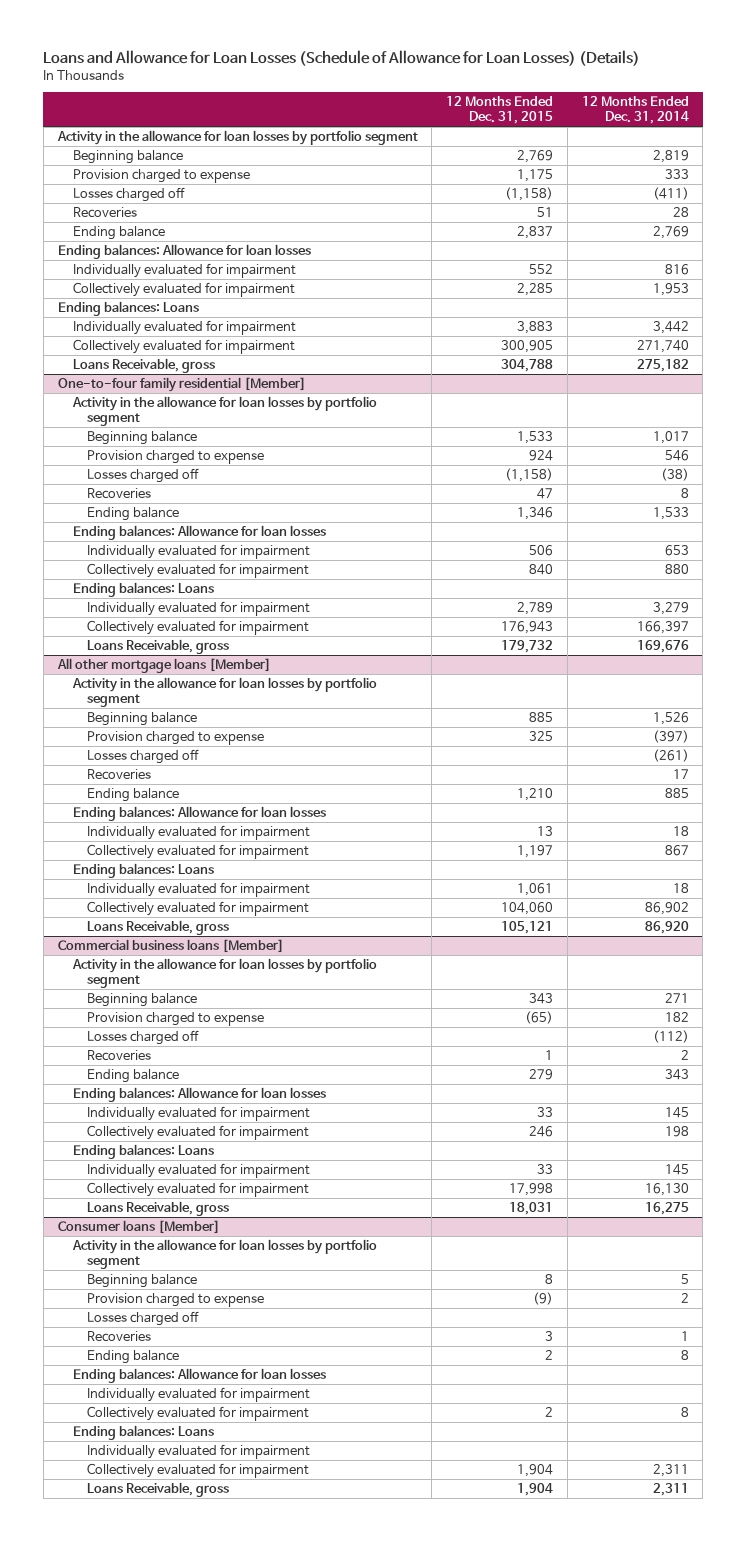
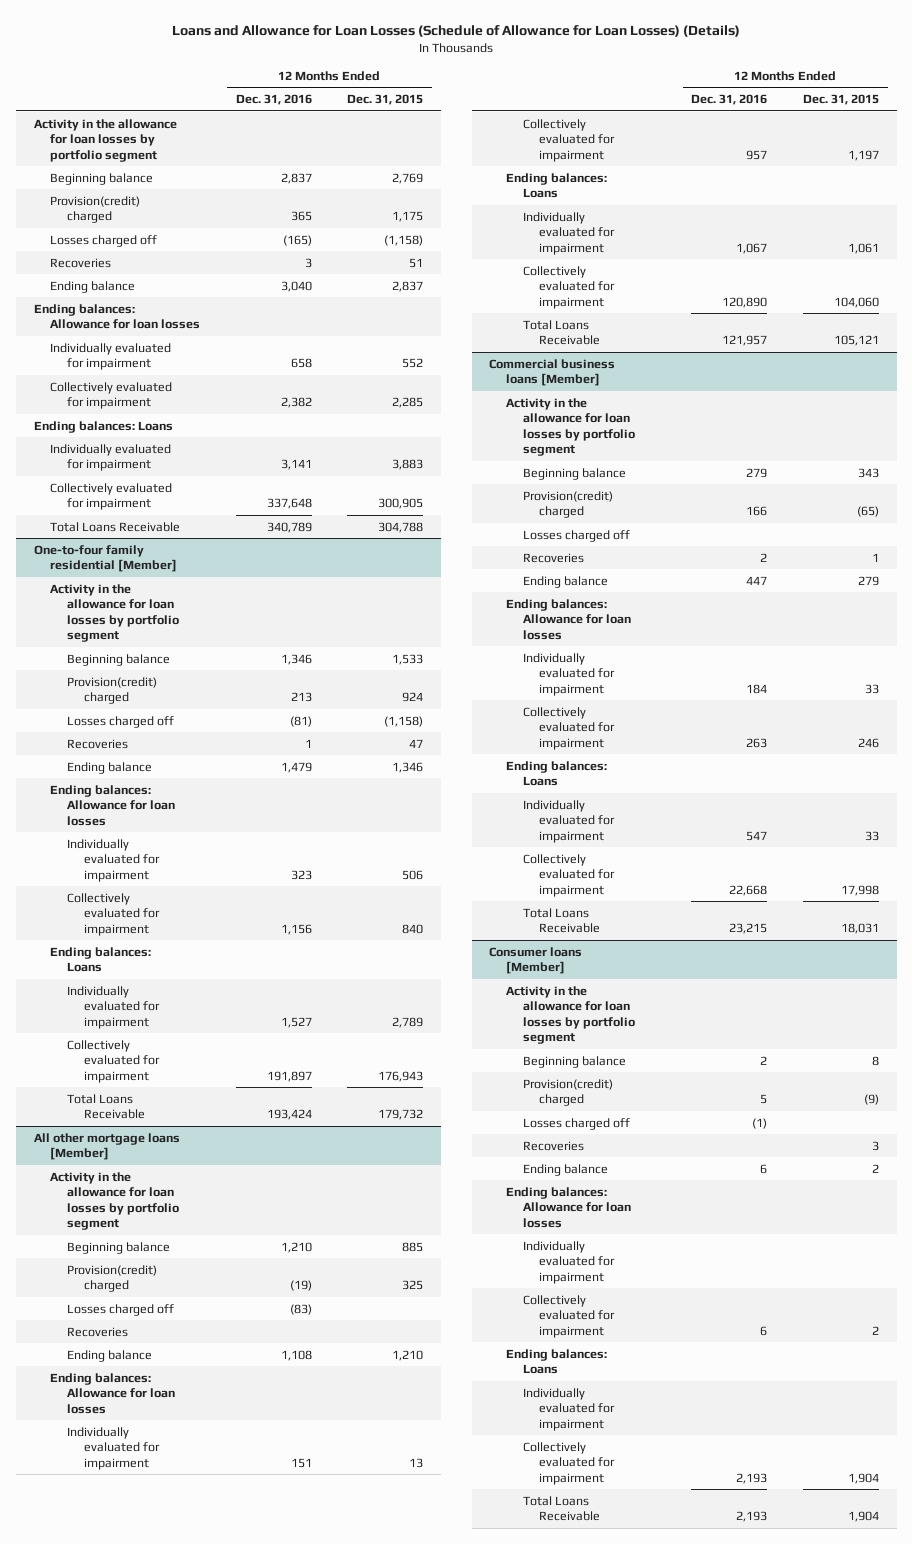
[581,96,689,125] 12 Months Ended Dec. 31, 2014 -> none
none -> [235,94,312,106] Dec. 31, 2016
[72,169,250,184] Provision charged to expense -> [50,195,141,224] Provision(credit) charged
[72,358,215,374] Loans Receivable, gross -> [50,521,181,532] Total Loans Receivable
[87,450,265,465] Provision charged to expense -> [67,676,158,705] Provision(credit) charged
[87,639,230,655] Loans Receivable, gross -> [67,1093,145,1120] Total Loans Receivable
[87,731,265,746] Provision charged to expense -> [67,1264,158,1293] Provision(credit) charged
[87,920,230,936] Loans Receivable, gross -> [522,319,601,346] Total Loans Receivable
[87,1012,265,1027] Provision charged to expense -> [522,490,613,519] Provision(credit) charged
[87,1201,230,1217] Loans Receivable, gross -> [522,907,601,934] Total Loans Receivable
[87,1293,265,1308] Provision charged to expense -> [522,1078,613,1107] Provision(credit) charged
[87,1482,230,1498] Loans Receivable, gross -> [522,1495,601,1522] Total Loans Receivable

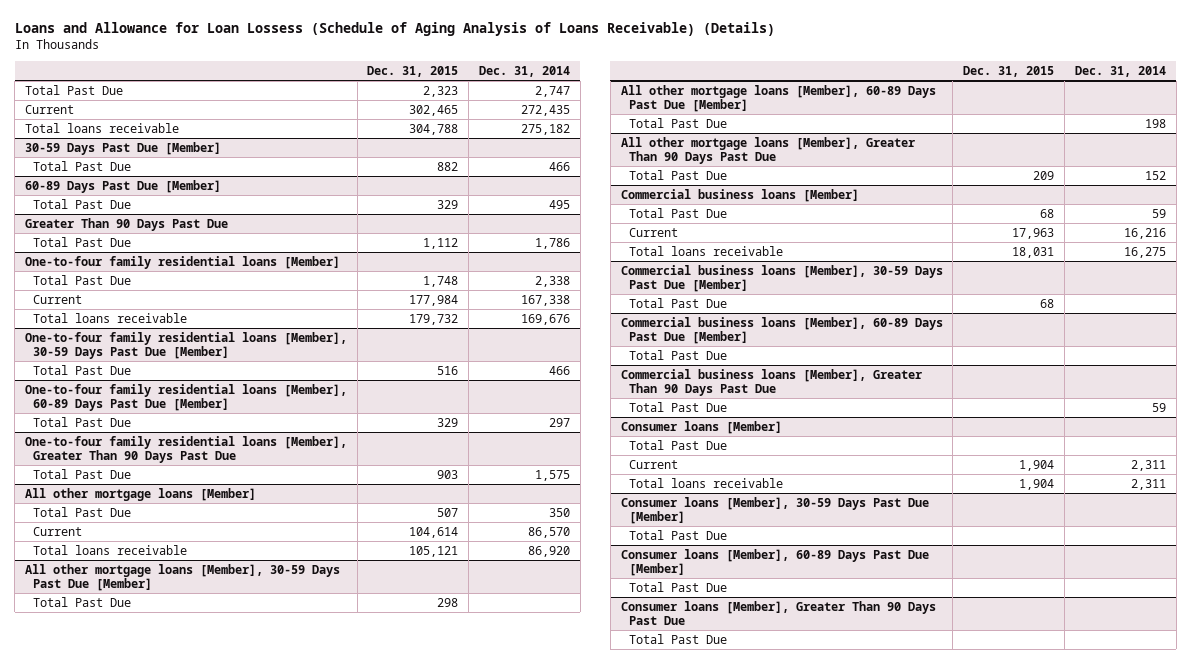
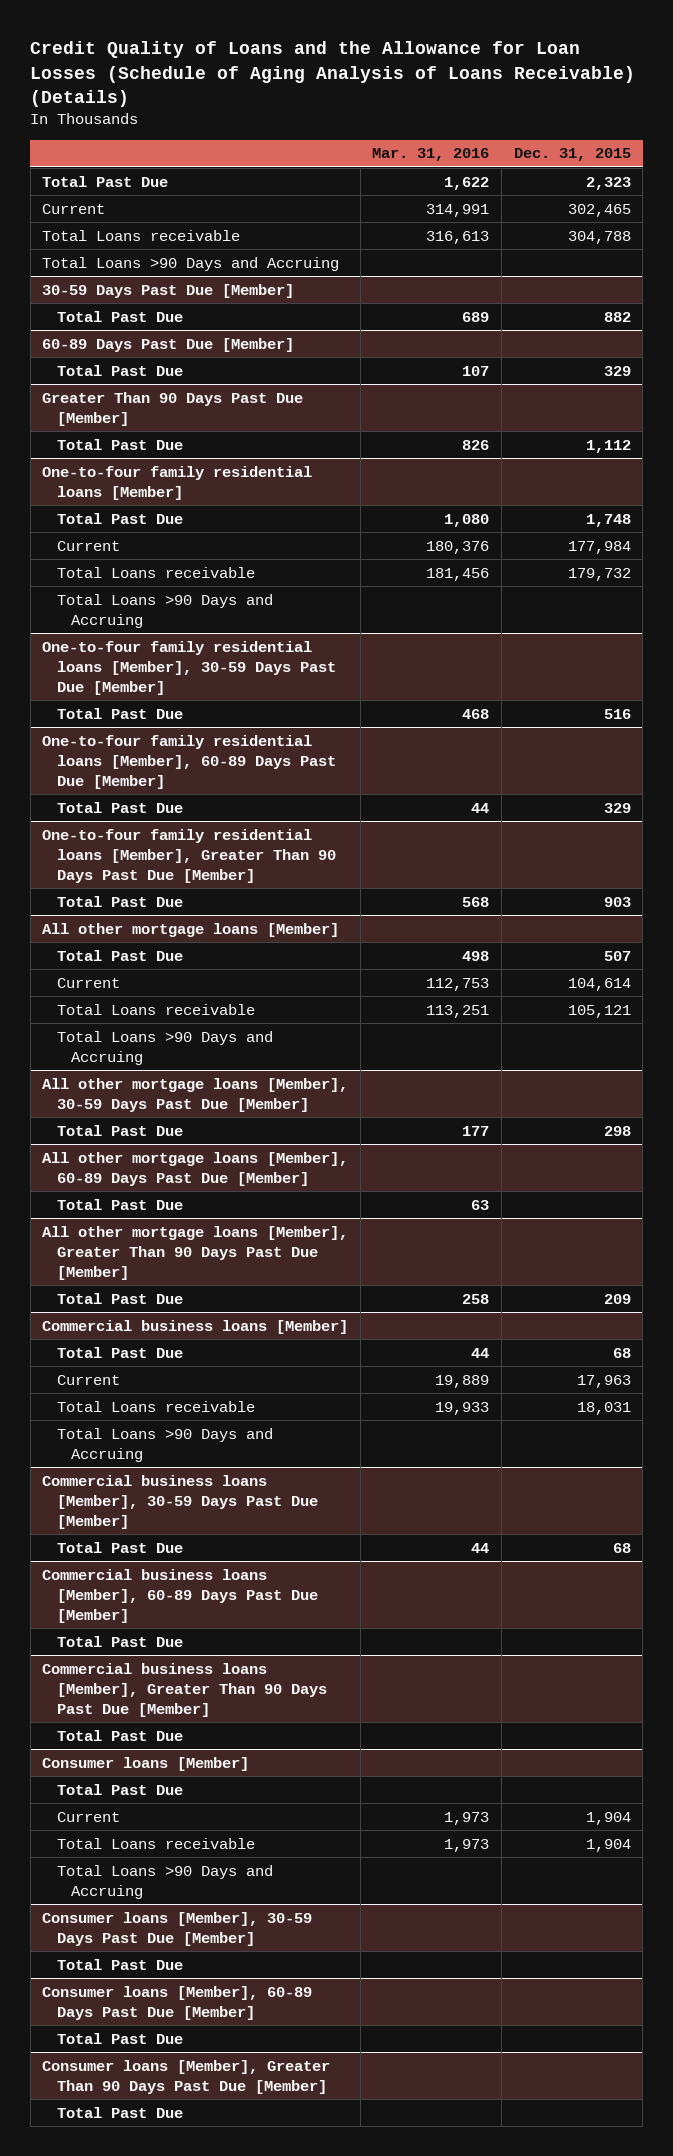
[14,21,775,36] Loans and Allowance for Loan Lossess (Schedule of Aging Analysis of Loans Receivable) (Details) -> [30,41,636,107] Credit Quality of Loans and the Allowance for Loan Losses (Schedule of Aging Analysis of Loans Receivable) (Details)
[479,65,571,77] Dec. 31, 2014 -> none
none -> [372,148,490,162] Mar. 31, 2016
[24,122,179,133] Total loans receivable -> [42,229,241,241] Total Loans receivable
none -> [42,256,340,271] Total Loans >90 Days and Accruing
[24,217,228,231] Greater Than 90 Days Past Due -> [42,391,304,426] Greater Than 90 Days Past Due [Member]
[33,312,188,323] Total loans receivable -> [56,566,255,578] Total Loans receivable
none -> [56,593,273,628] Total Loans >90 Days and Accruing
[24,435,347,463] One-to-four family residential loans [Member], Greater Than 90 Days Past Due -> [42,828,336,883] One-to-four family residential loans [Member], Greater Than 90 Days Past Due [Member]
[33,544,188,555] Total loans receivable -> [56,1003,255,1015] Total Loans receivable
none -> [56,1030,273,1065] Total Loans >90 Days and Accruing
[620,136,915,164] All other mortgage loans [Member], Greater Than 90 Days Past Due -> [42,1225,349,1280] All other mortgage loans [Member], Greater Than 90 Days Past Due [Member]
[628,245,783,256] Total loans receivable -> [56,1400,255,1412] Total Loans receivable
none -> [56,1427,273,1462] Total Loans >90 Days and Accruing
[620,368,922,396] Commercial business loans [Member], Greater Than 90 Days Past Due -> [42,1662,327,1717] Commercial business loans [Member], Greater Than 90 Days Past Due [Member]
[628,477,783,488] Total loans receivable -> [56,1837,255,1849] Total Loans receivable
none -> [56,1864,273,1899] Total Loans >90 Days and Accruing
[620,600,936,625] Consumer loans [Member], Greater Than 90 Days Past Due -> [42,2059,331,2094] Consumer loans [Member], Greater Than 90 Days Past Due [Member]

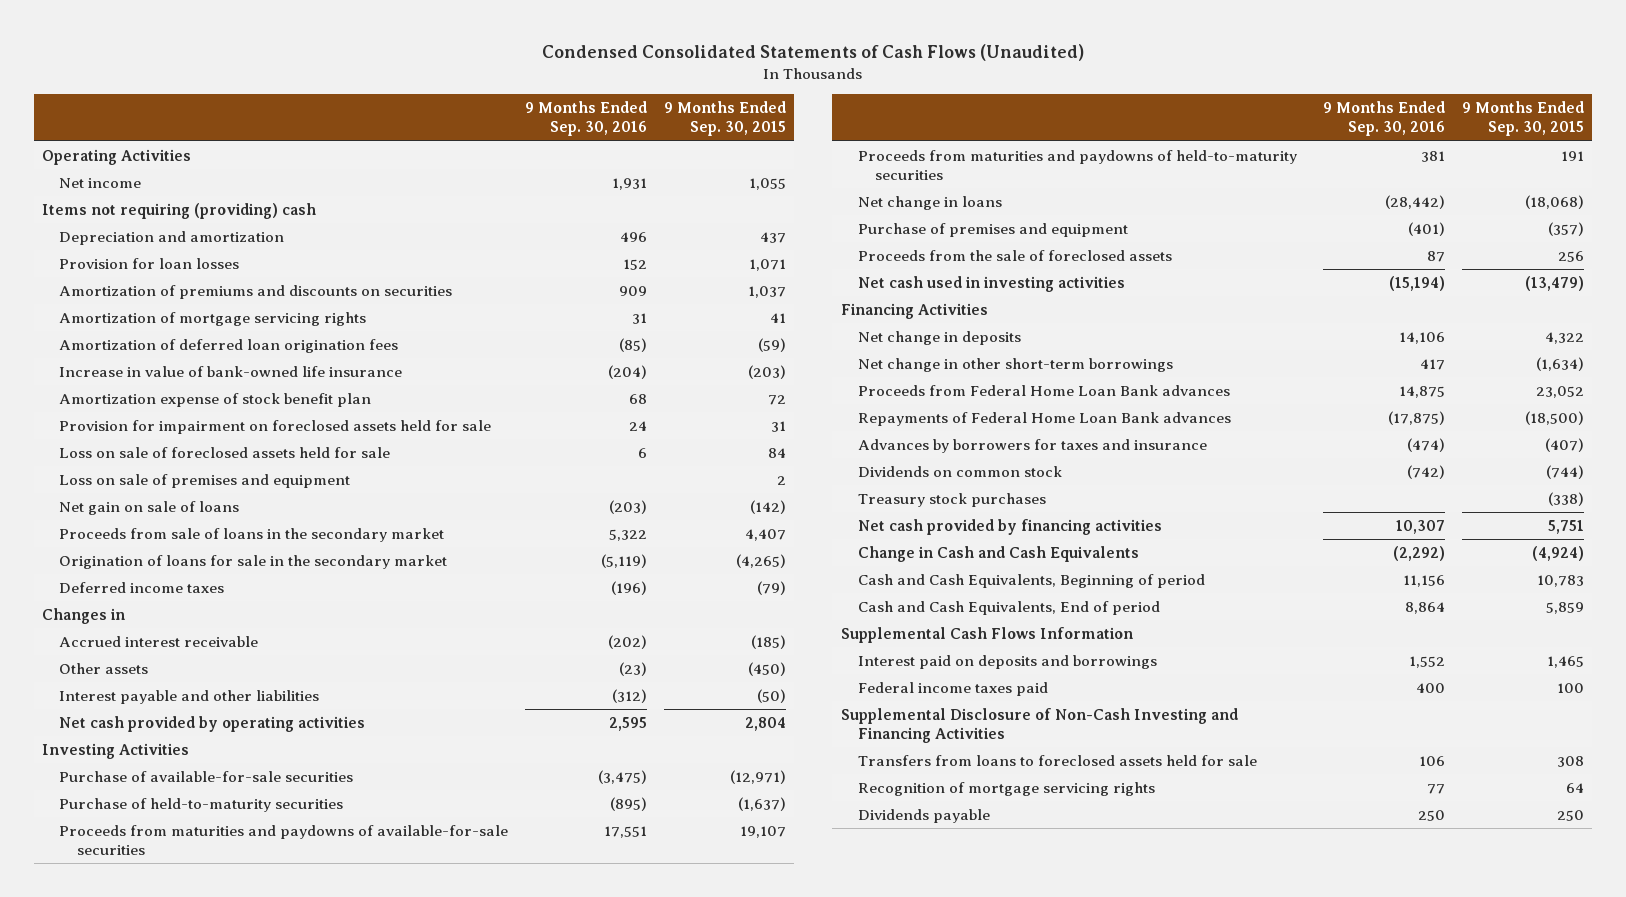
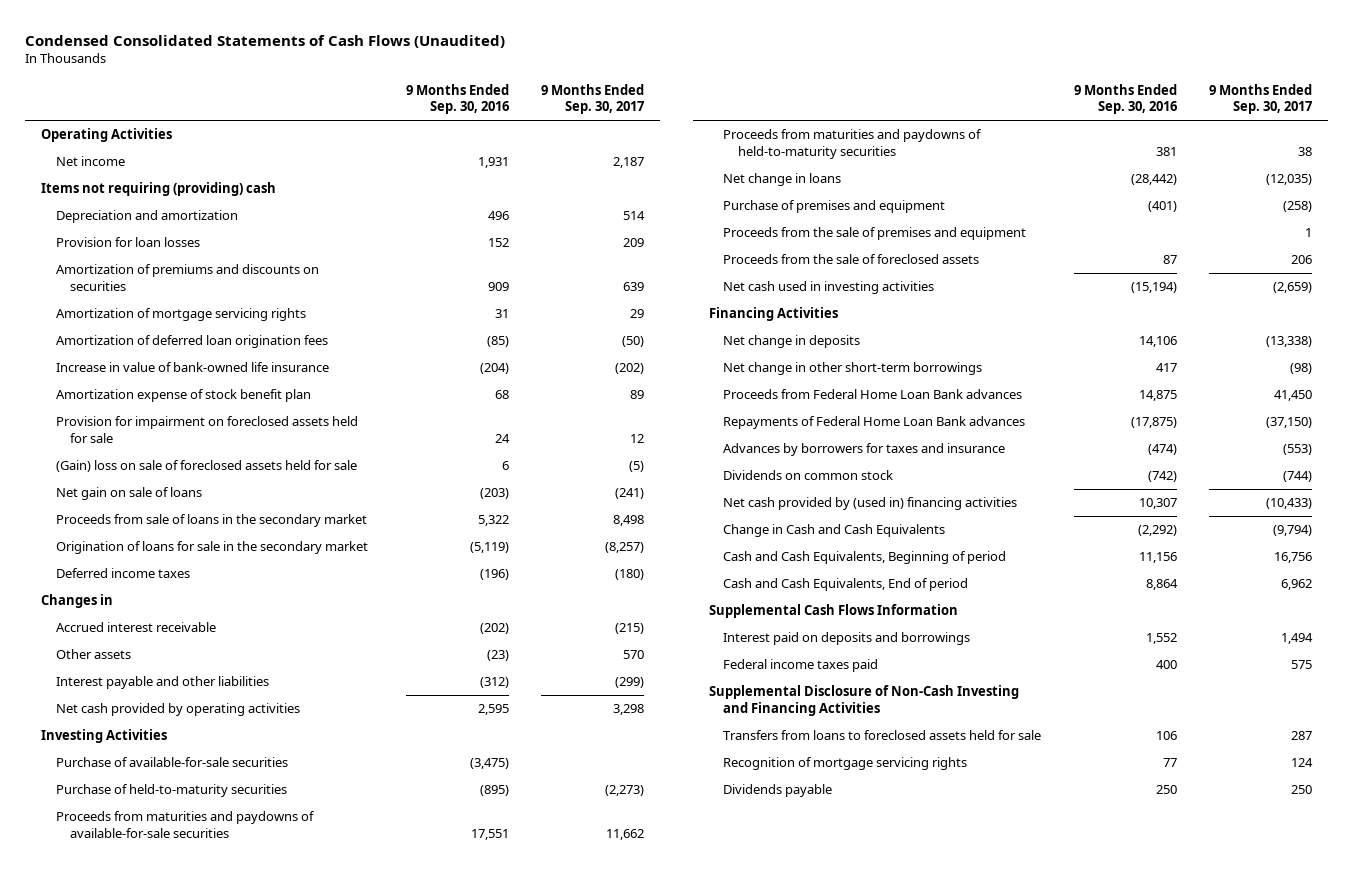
[663,101,786,137] 9 Months Ended Sep. 30, 2015 -> none
none -> [541,83,645,115] 9 Months Ended Sep. 30, 2017
[59,473,351,488] Loss on sale of premises and equipment -> none
[59,446,391,458] Loss on sale of foreclosed assets held for sale -> [55,460,357,473] (Gain) loss on sale of foreclosed assets held for sale
none -> [723,227,1027,241] Proceeds from the sale of premises and equipment
[857,492,1046,507] Treasury stock purchases -> none
[857,518,1162,535] Net cash provided by financing activities -> [723,497,1018,511] Net cash provided by (used in) financing activities

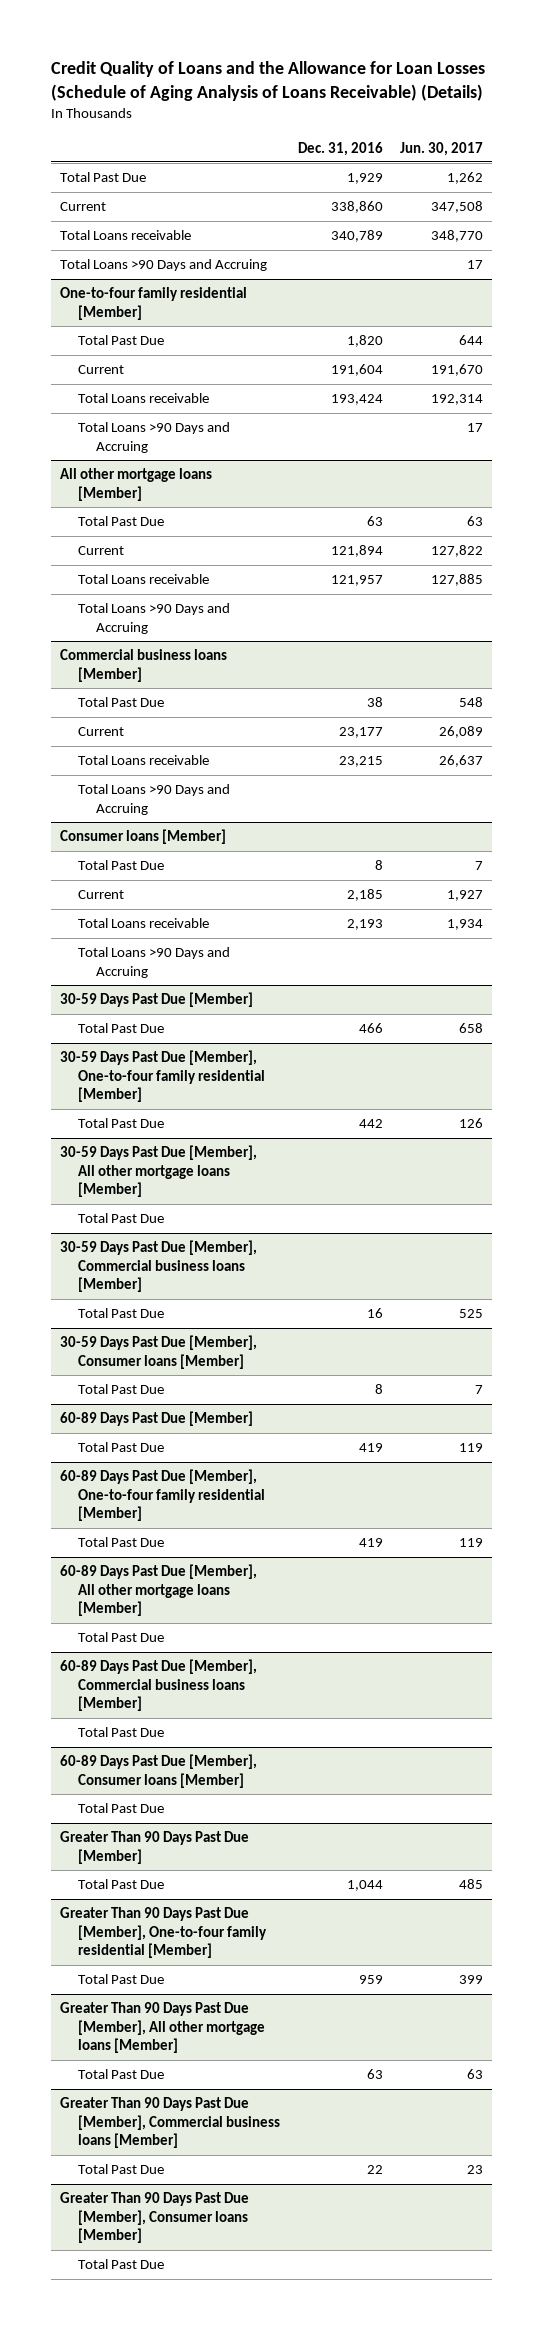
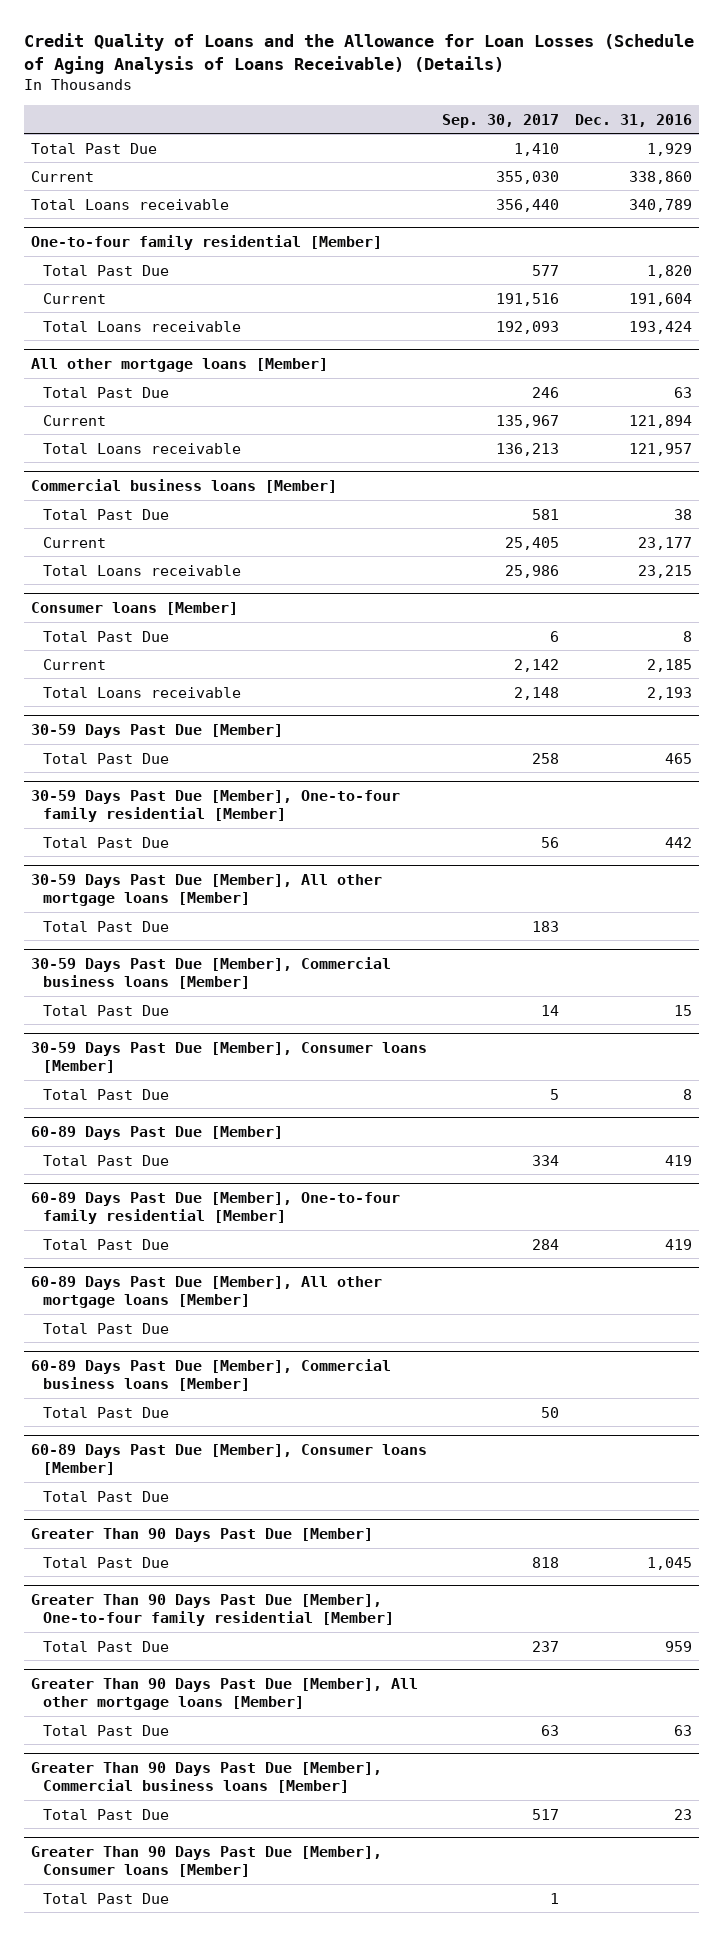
[400,141,484,156] Jun. 30, 2017 -> none
none -> [442,113,560,128] Sep. 30, 2017
[59,259,267,272] Total Loans >90 Days and Accruing -> none
[77,422,230,453] Total Loans >90 Days and Accruing -> none
[77,603,230,634] Total Loans >90 Days and Accruing -> none
[77,784,230,815] Total Loans >90 Days and Accruing -> none
[77,947,230,978] Total Loans >90 Days and Accruing -> none
[358,1023,383,1034] 466 -> [664,752,692,764] 465
[366,1308,383,1319] 16 -> [673,1004,692,1016] 15
[346,1880,383,1892] 1,044 -> [646,1556,692,1570] 1,045
[366,2165,383,2175] 22 -> [673,1808,692,1820] 23

